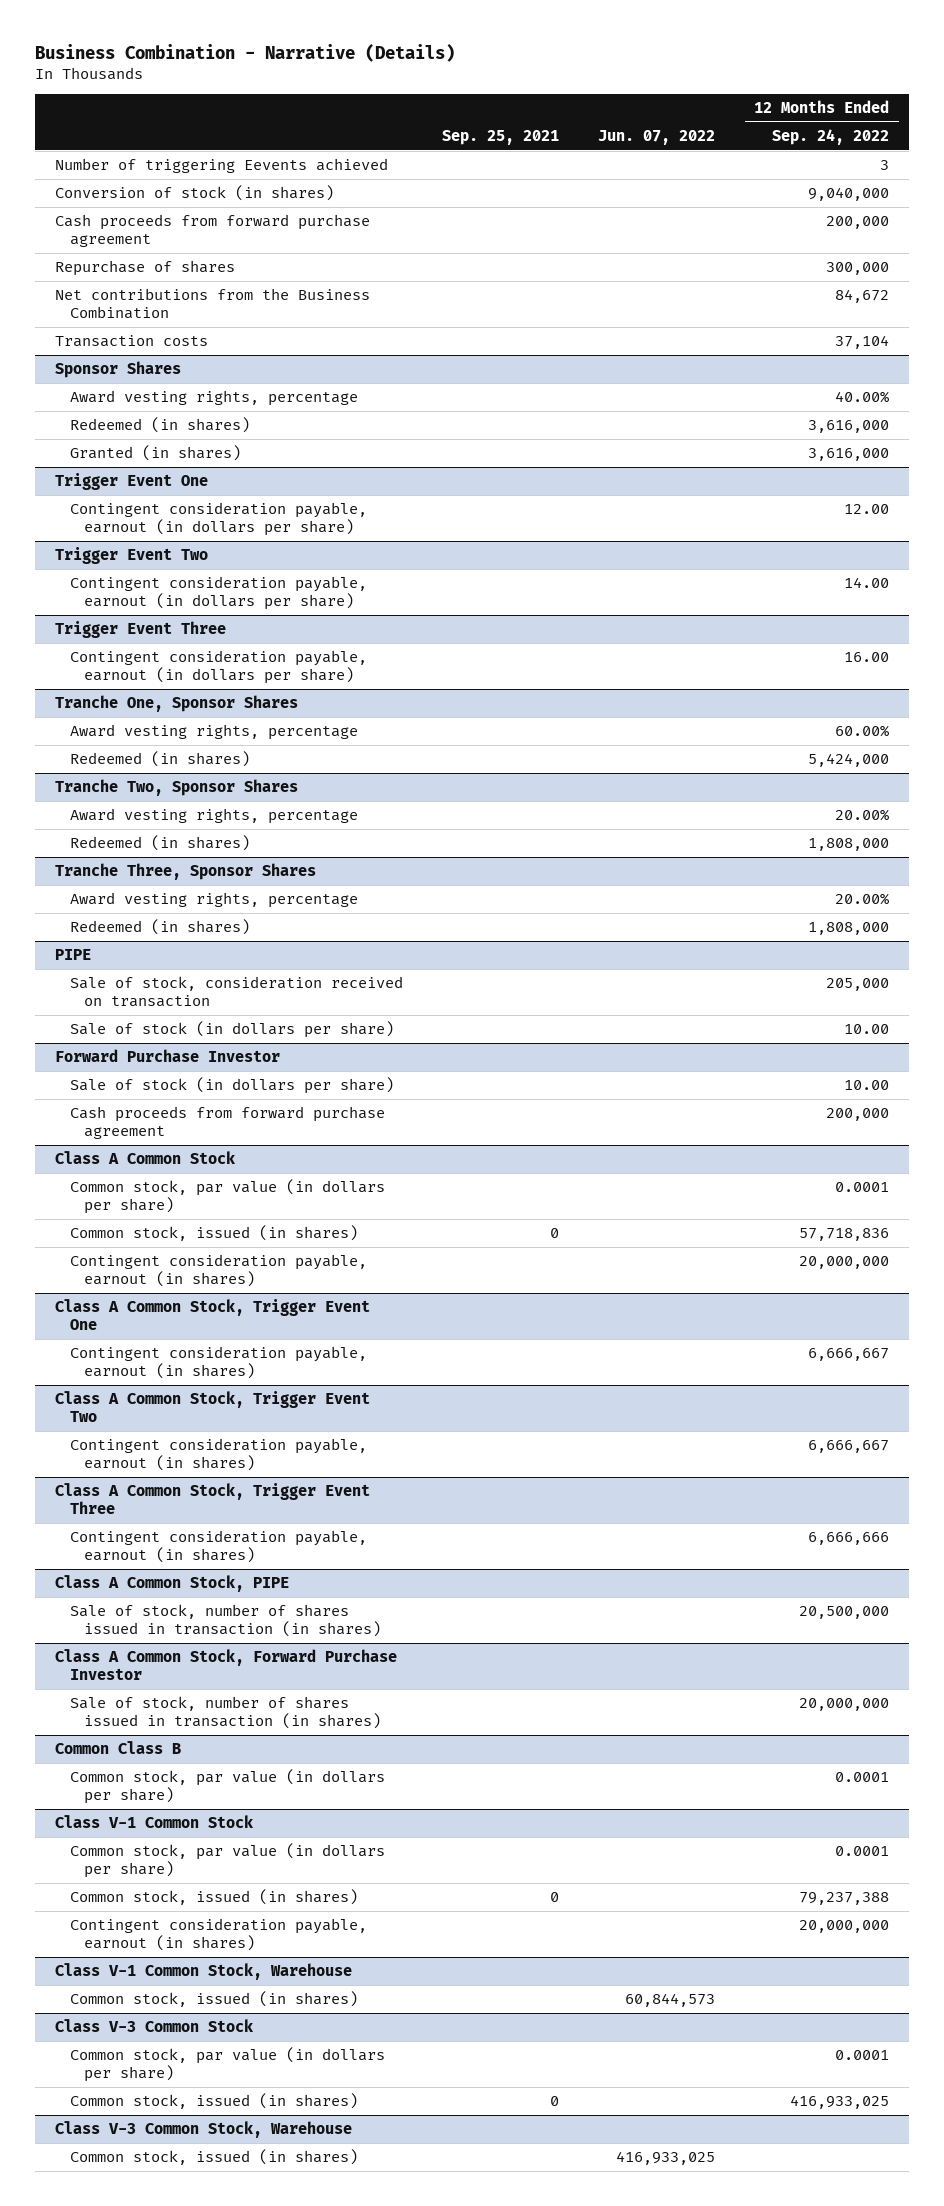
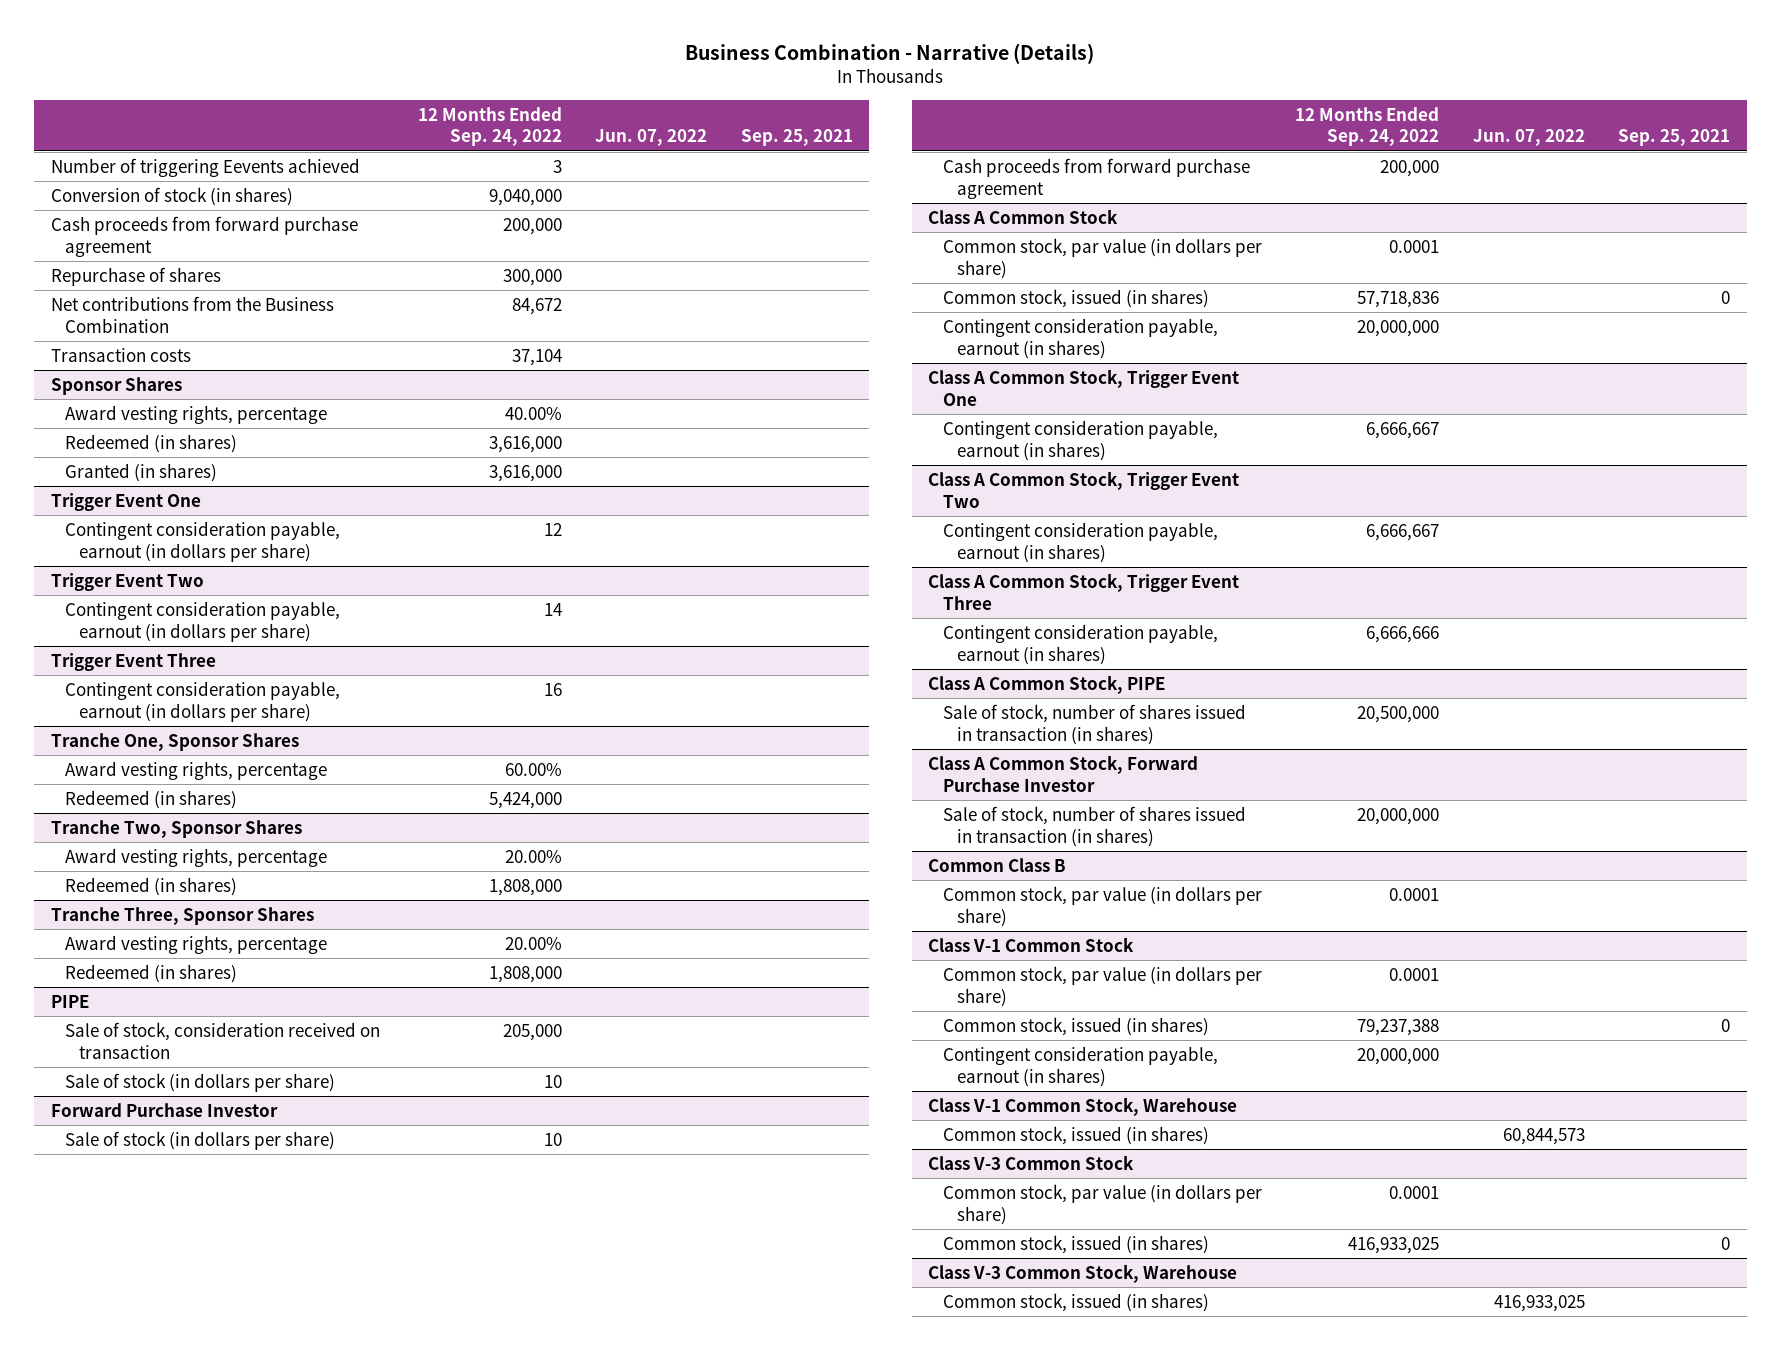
[844,504,890,515] 12.00 -> [543,522,562,536] 12
[844,577,890,589] 14.00 -> [543,602,562,616] 14
[844,652,890,663] 16.00 -> [543,682,562,696] 16
[844,1024,890,1035] 10.00 -> [543,1074,562,1088] 10
[844,1080,890,1091] 10.00 -> [543,1132,562,1146] 10

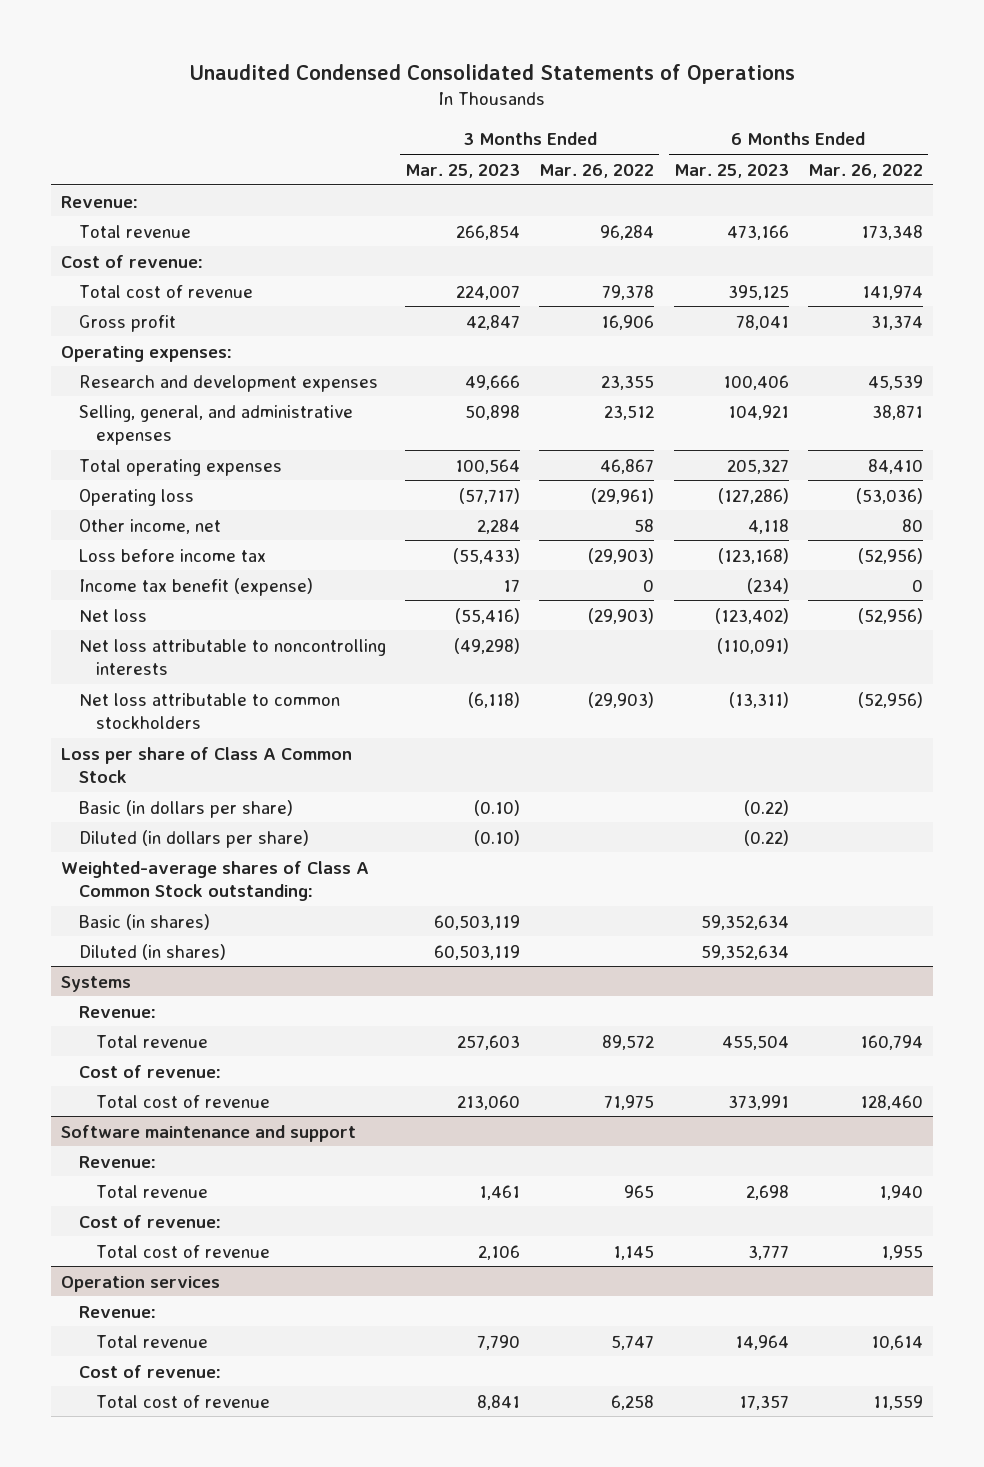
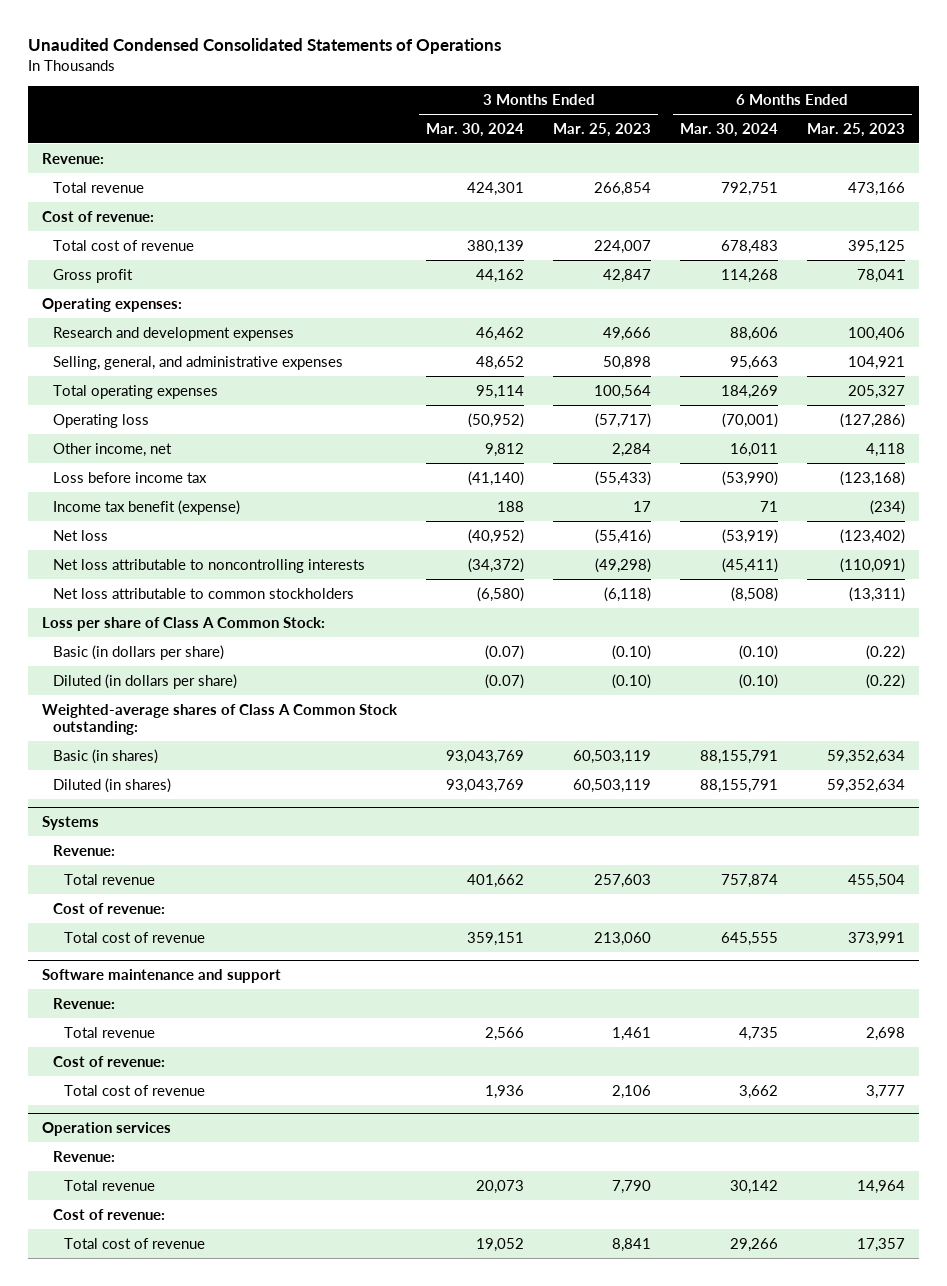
[539,163,655,178] Mar. 26, 2022 -> none
[808,163,924,178] Mar. 26, 2022 -> none
none -> [426,122,525,137] Mar. 30, 2024
none -> [679,122,778,137] Mar. 30, 2024
[60,746,352,784] Loss per share of Class A Common Stock -> [42,616,326,631] Loss per share of Class A Common Stock:

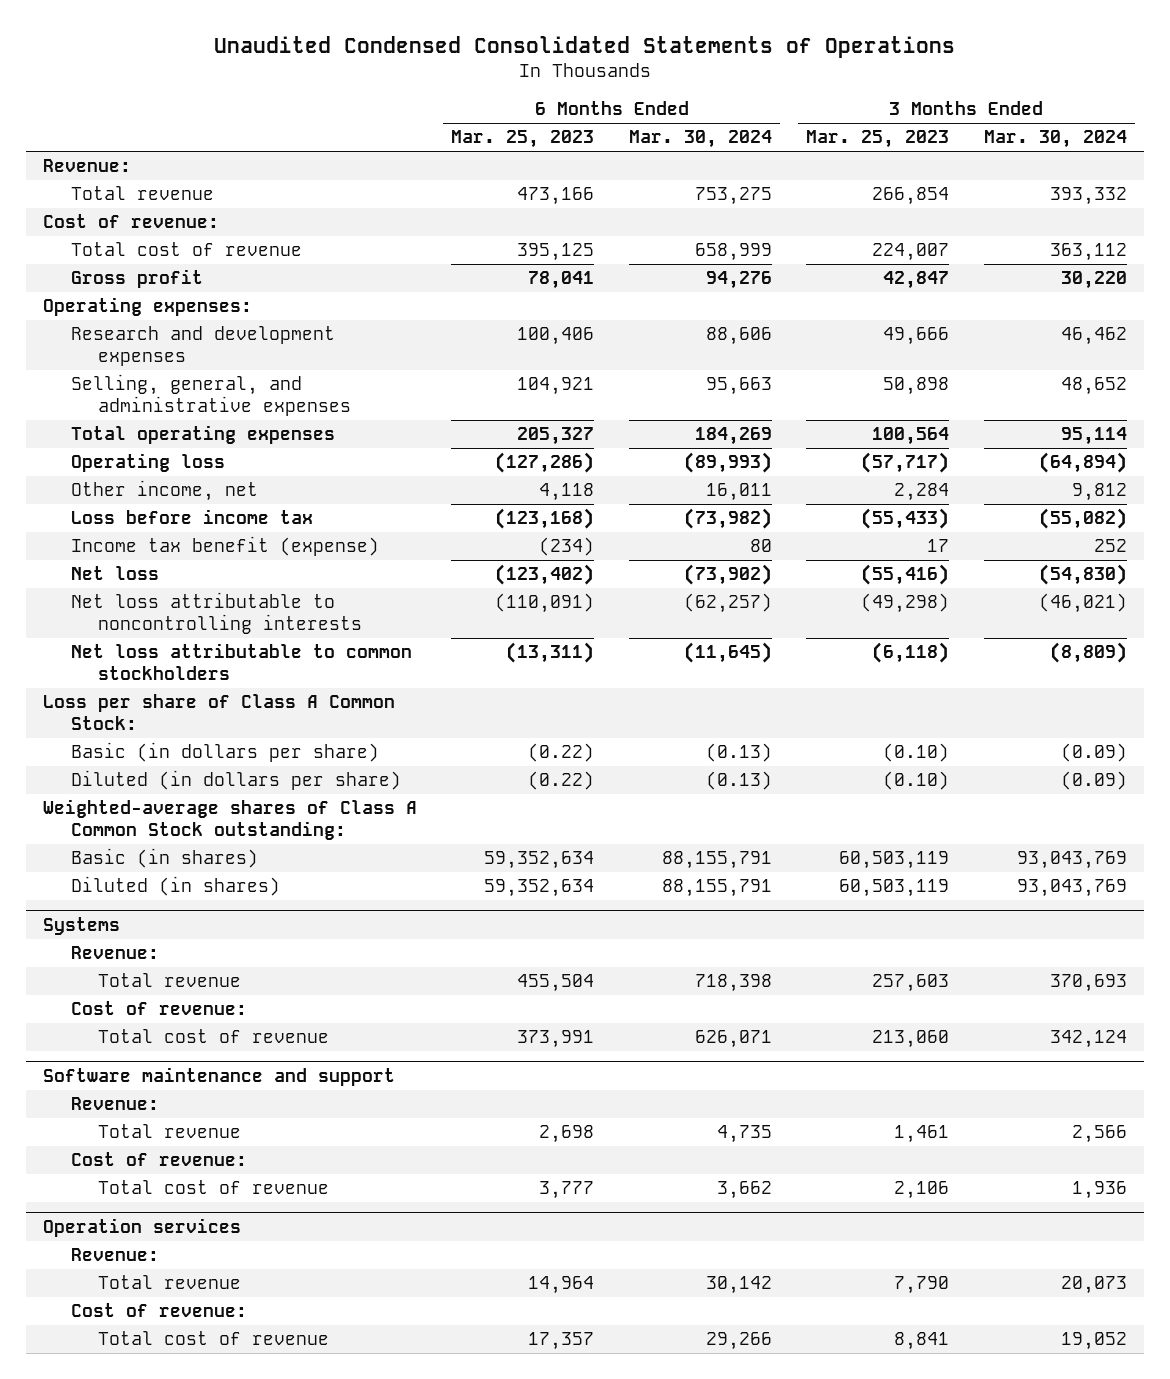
[467,181,525,196] 424,301 -> [1049,187,1127,206] 393,332
[720,181,778,196] 792,751 -> [694,187,772,206] 753,275
[467,239,525,254] 380,139 -> [1049,243,1127,262] 363,112
[720,239,778,254] 678,483 -> [694,243,772,262] 658,999
[476,268,525,283] 44,162 -> [1060,271,1127,290] 30,220
[720,268,778,283] 114,268 -> [705,271,772,290] 94,276
[468,412,525,428] (50,952) -> [1038,452,1127,474] (64,894)
[721,412,778,428] (70,001) -> [683,452,772,474] (89,993)
[468,470,525,486] (41,140) -> [1038,508,1127,530] (55,082)
[721,470,778,486] (53,990) -> [683,508,772,530] (73,982)
[497,500,525,512] 188 -> [1093,539,1127,553] 252
[759,500,778,512] 71 -> [749,539,772,553] 80
[468,528,525,544] (40,952) -> [1038,564,1127,586] (54,830)
[721,528,778,544] (53,919) -> [683,564,772,586] (73,902)
[468,557,525,573] (34,372) -> [1038,593,1127,614] (46,021)
[721,557,778,573] (45,411) -> [683,593,772,614] (62,257)
[477,586,525,602] (6,580) -> [1049,642,1127,664] (8,809)
[730,586,778,602] (8,508) -> [683,642,772,664] (11,645)
[485,644,525,660] (0.07) -> [1060,743,1127,763] (0.09)
[738,644,778,660] (0.10) -> [705,743,772,763] (0.13)
[485,673,525,689] (0.07) -> [1060,771,1127,791] (0.09)
[738,673,778,689] (0.10) -> [705,771,772,791] (0.13)
[467,873,525,888] 401,662 -> [1049,974,1127,993] 370,693
[720,873,778,888] 757,874 -> [694,974,772,993] 718,398
[467,931,525,946] 359,151 -> [1049,1030,1127,1049] 342,124
[720,931,778,946] 645,555 -> [694,1030,772,1049] 626,071

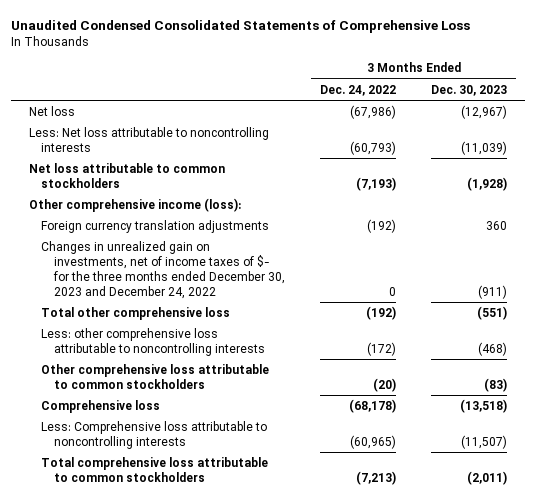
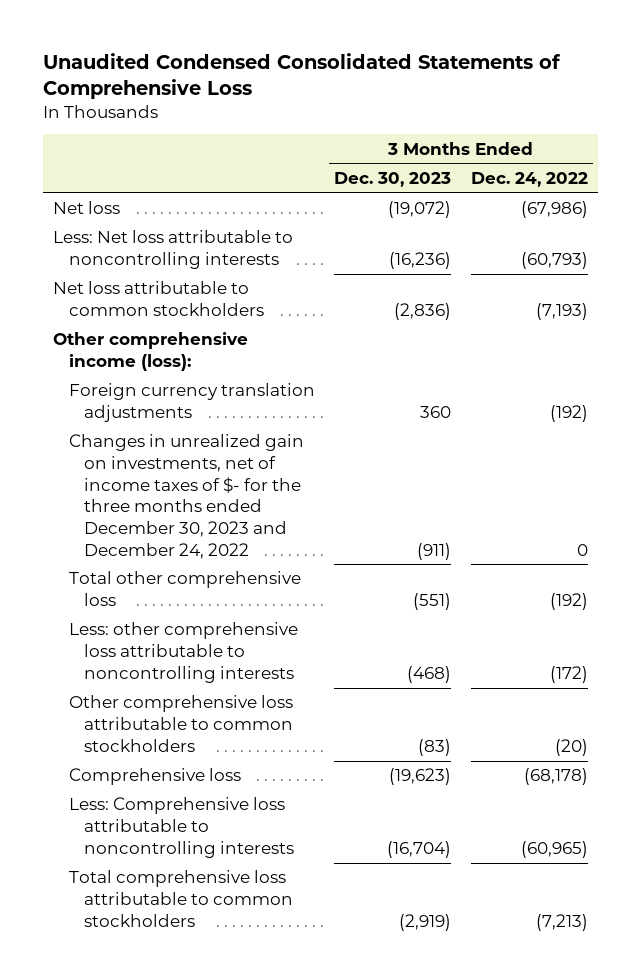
[461,104,508,119] (12,967) -> [388,201,452,219] (19,072)
[461,140,508,155] (11,039) -> [389,252,452,270] (16,236)
[467,176,508,191] (1,928) -> [394,303,452,321] (2,836)
[460,398,508,413] (13,518) -> [389,768,452,786] (19,623)
[461,434,508,449] (11,507) -> [387,840,452,858] (16,704)
[467,470,508,485] (2,011) -> [399,913,452,931] (2,919)

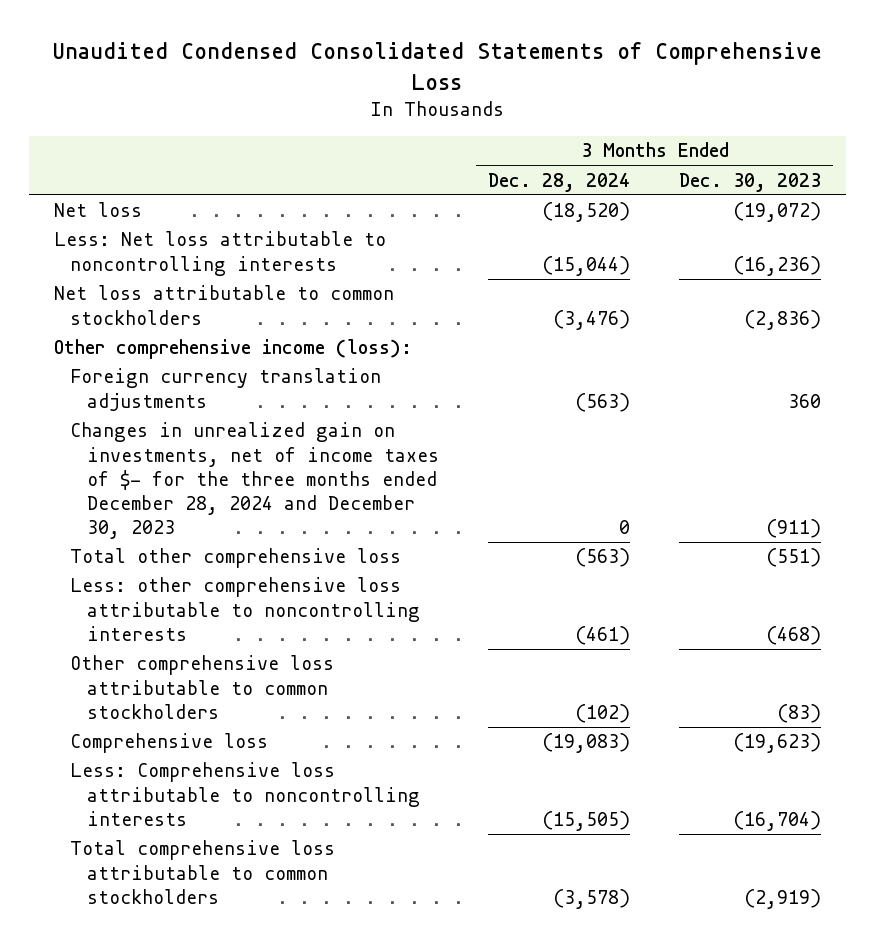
[471,172,589,188] Dec. 24, 2022 -> none
none -> [488,172,631,192] Dec. 28, 2024
[68,434,304,559] Changes in unrealized gain on investments, net of income taxes of $- for the three months ended December 30, 2023 and December 24, 2022 -> [70,422,440,540] Changes in unrealized gain on investments, net of income taxes of $- for the three months ended December 28, 2024 and December 30, 2023

